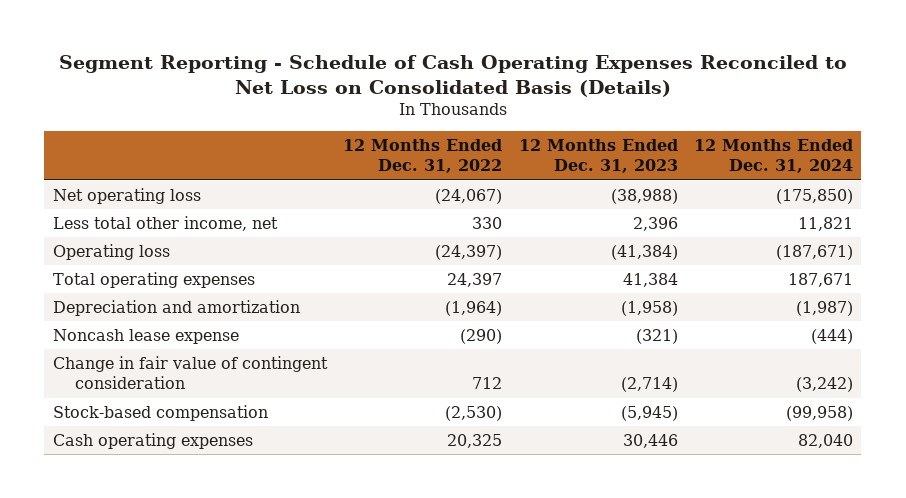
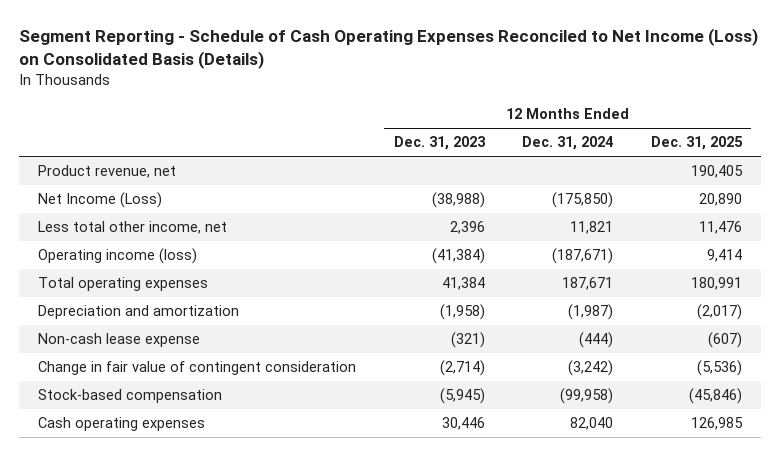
[58,54,847,97] Segment Reporting - Schedule of Cash Operating Expenses Reconciled to Net Loss on Consolidated Basis (Details) -> [19,28,759,70] Segment Reporting - Schedule of Cash Operating Expenses Reconciled to Net Income (Loss) on Consolidated Basis (Details)
[343,138,503,174] 12 Months Ended Dec. 31, 2022 -> none
none -> [650,136,743,151] Dec. 31, 2025
none -> [38,165,177,179] Product revenue, net
[52,187,201,204] Net operating loss -> [38,192,163,209] Net Income (Loss)
[52,243,170,260] Operating loss -> [38,248,198,265] Operating income (loss)
[52,328,239,344] Noncash lease expense -> [38,333,201,348] Non-cash lease expense

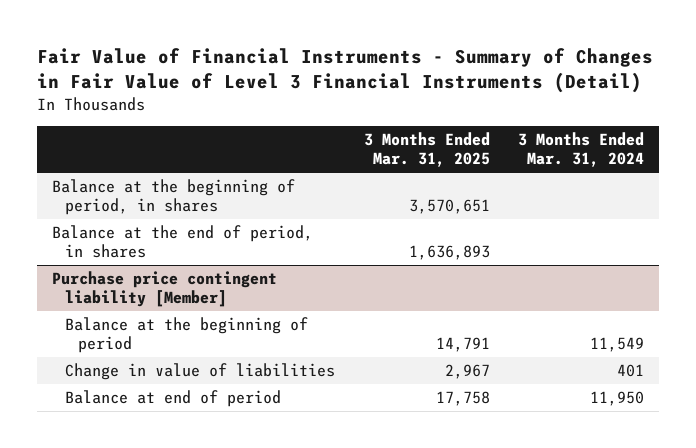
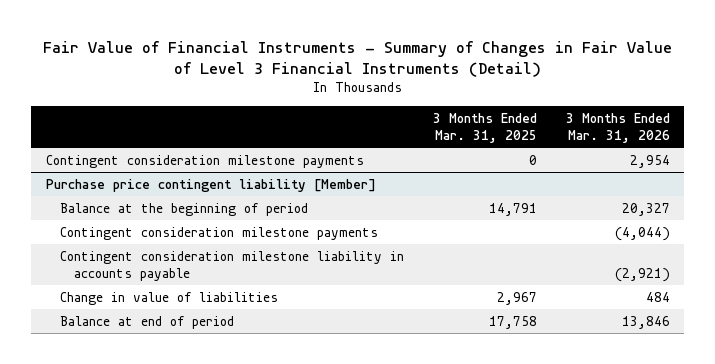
[518,132,645,168] 3 Months Ended Mar. 31, 2024 -> none
none -> [565,112,670,144] 3 Months Ended Mar. 31, 2026
[51,179,295,216] Balance at the beginning of period, in shares -> none
[51,225,313,259] Balance at the end of period, in shares -> none
none -> [45,154,364,168] Contingent consideration milestone payments
none -> [59,226,378,240] Contingent consideration milestone payments
none -> [59,250,404,282] Contingent consideration milestone liability in accounts payable

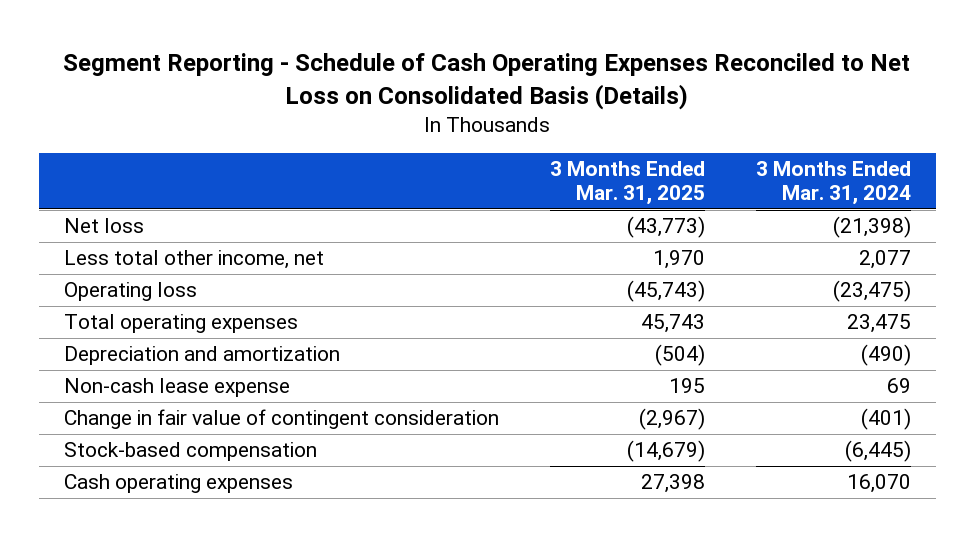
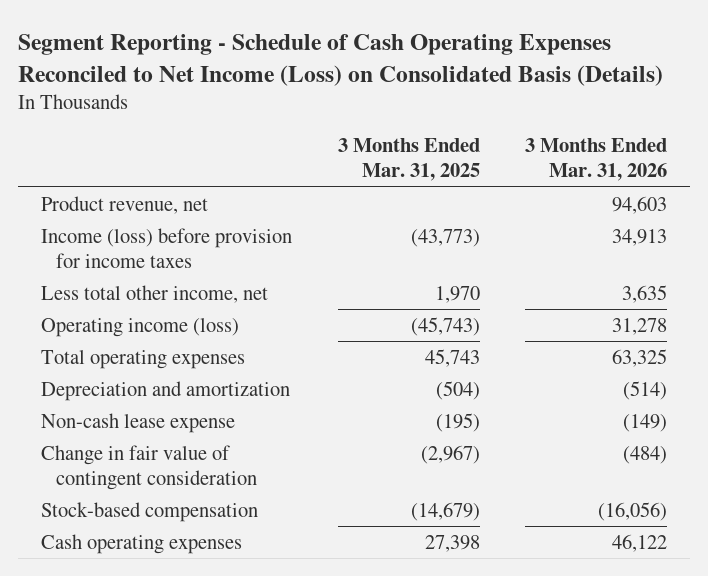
[63,53,911,110] Segment Reporting - Schedule of Cash Operating Expenses Reconciled to Net Loss on Consolidated Basis (Details) -> [18,34,664,86] Segment Reporting - Schedule of Cash Operating Expenses Reconciled to Net Income (Loss) on Consolidated Basis (Details)
[755,160,911,206] 3 Months Ended Mar. 31, 2024 -> none
none -> [524,138,667,182] 3 Months Ended Mar. 31, 2026
none -> [41,195,209,214] Product revenue, net
[64,218,145,234] Net loss -> [41,227,293,268] Income (loss) before provision for income taxes
[64,282,198,302] Operating loss -> [41,317,240,337] Operating income (loss)
[668,378,705,394] 195 -> [435,412,480,432] (195)

